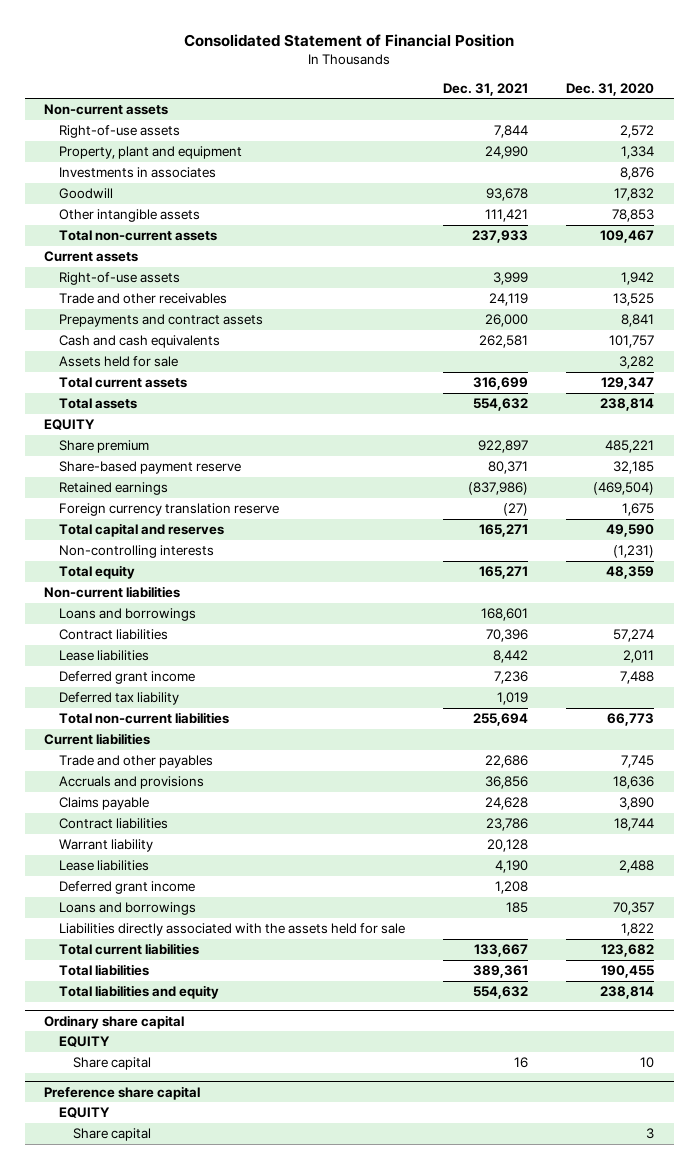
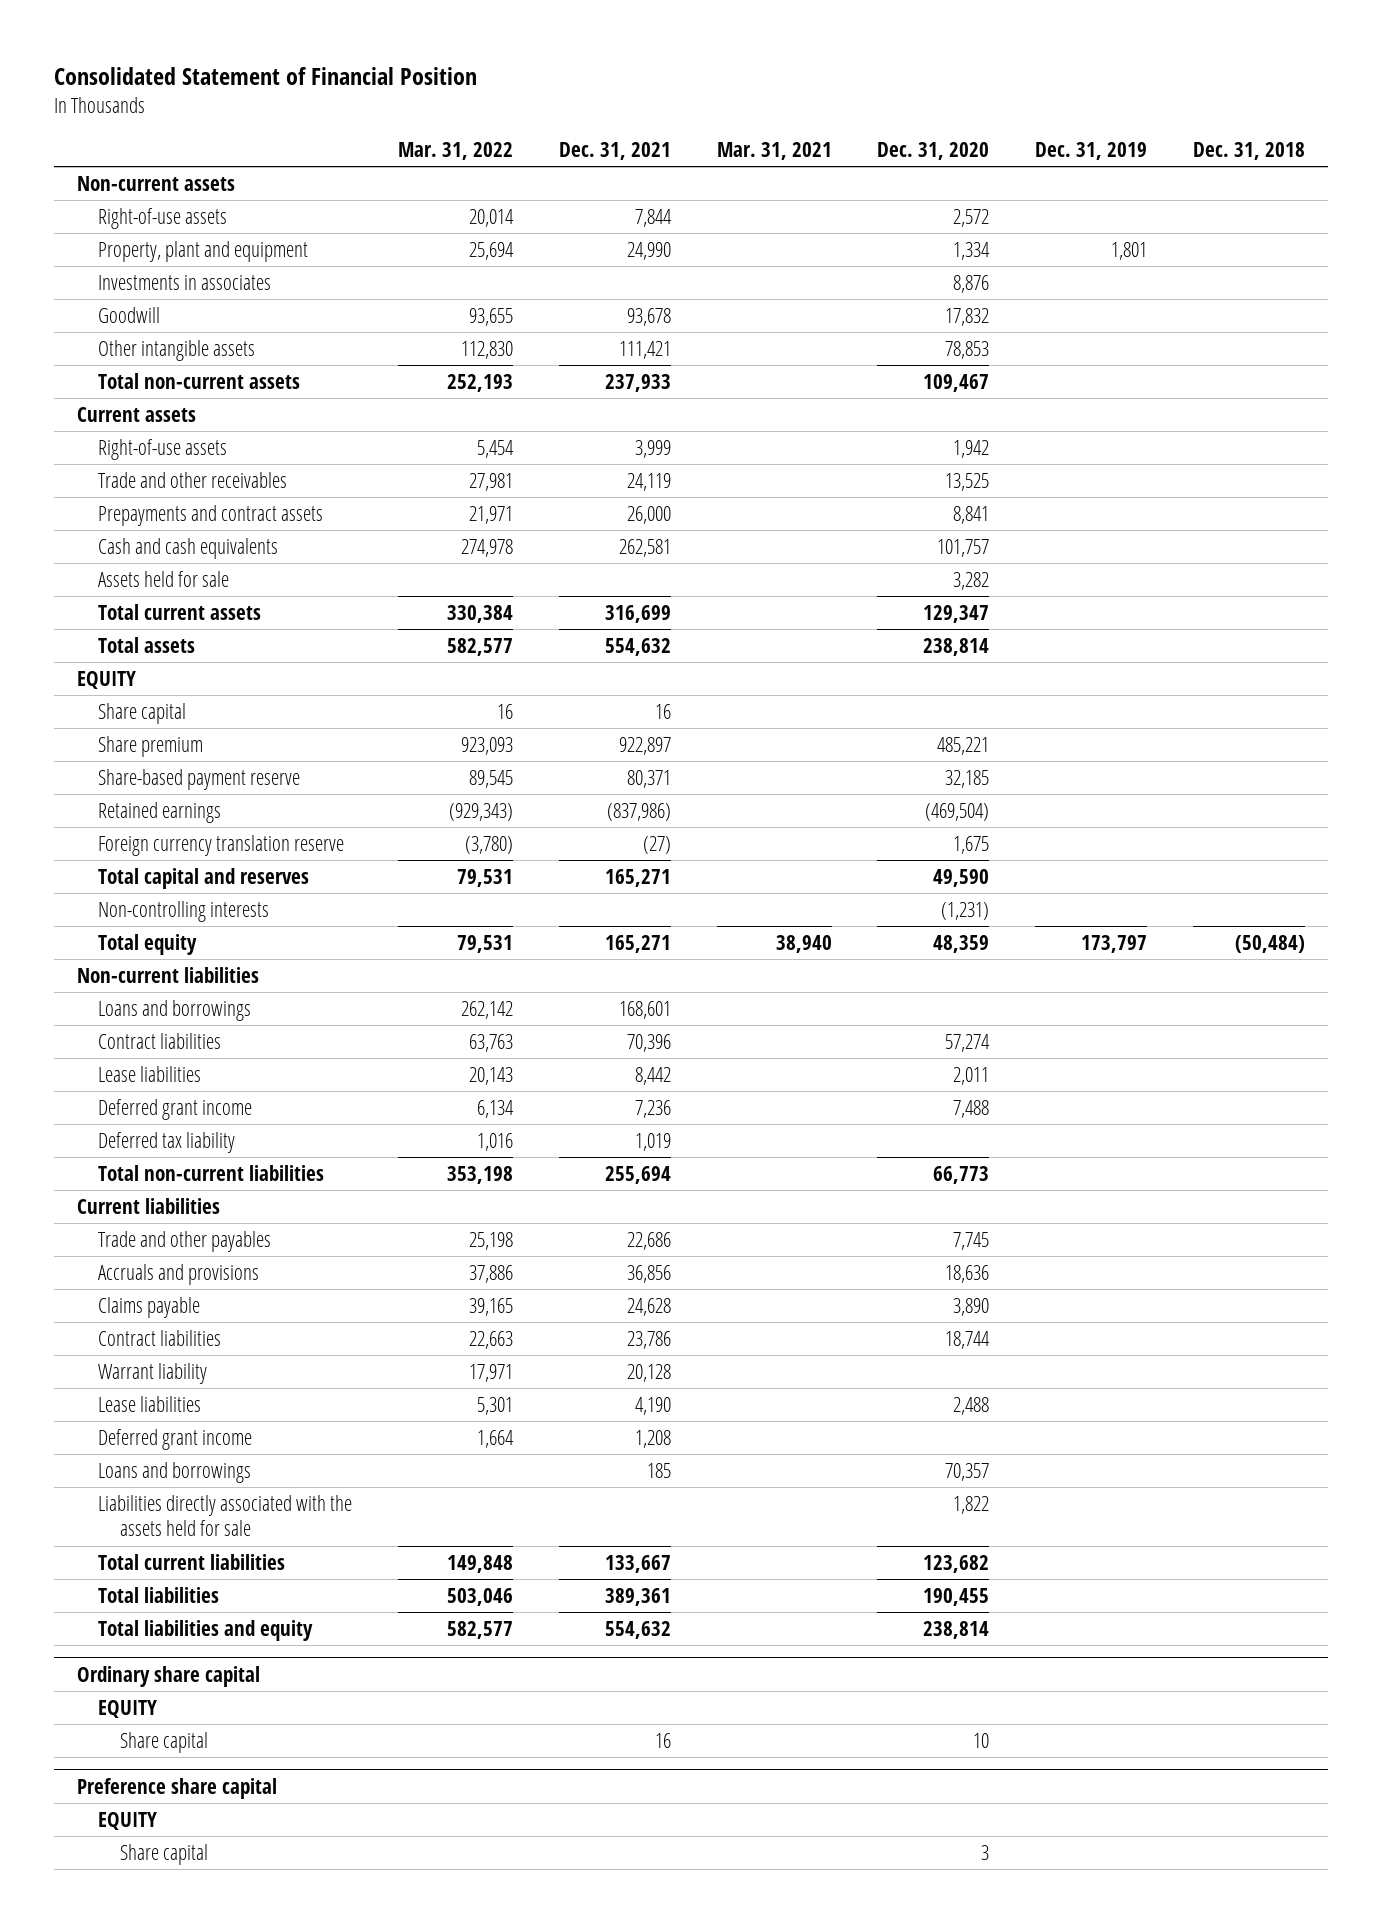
none -> [398,142,514,161] Mar. 31, 2022
none -> [716,142,832,161] Mar. 31, 2021
none -> [1035,142,1148,161] Dec. 31, 2019
none -> [1192,142,1305,161] Dec. 31, 2018
none -> [98,702,187,724] Share capital

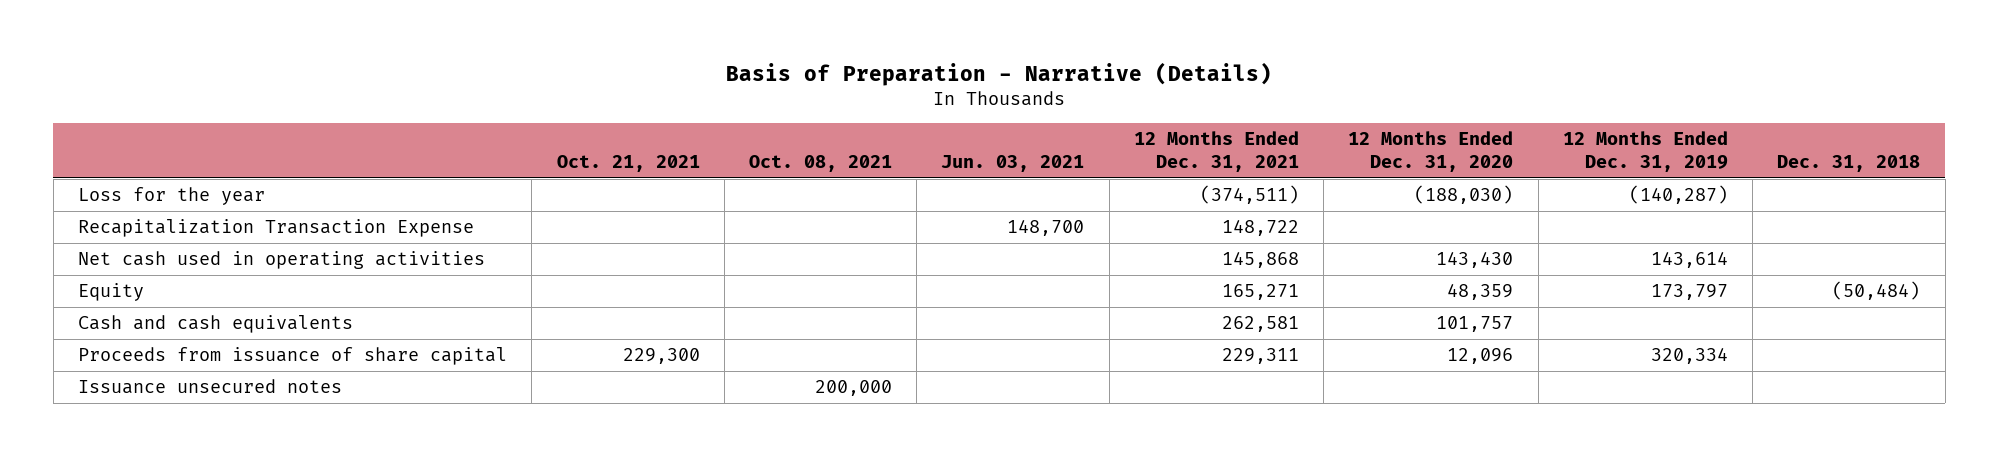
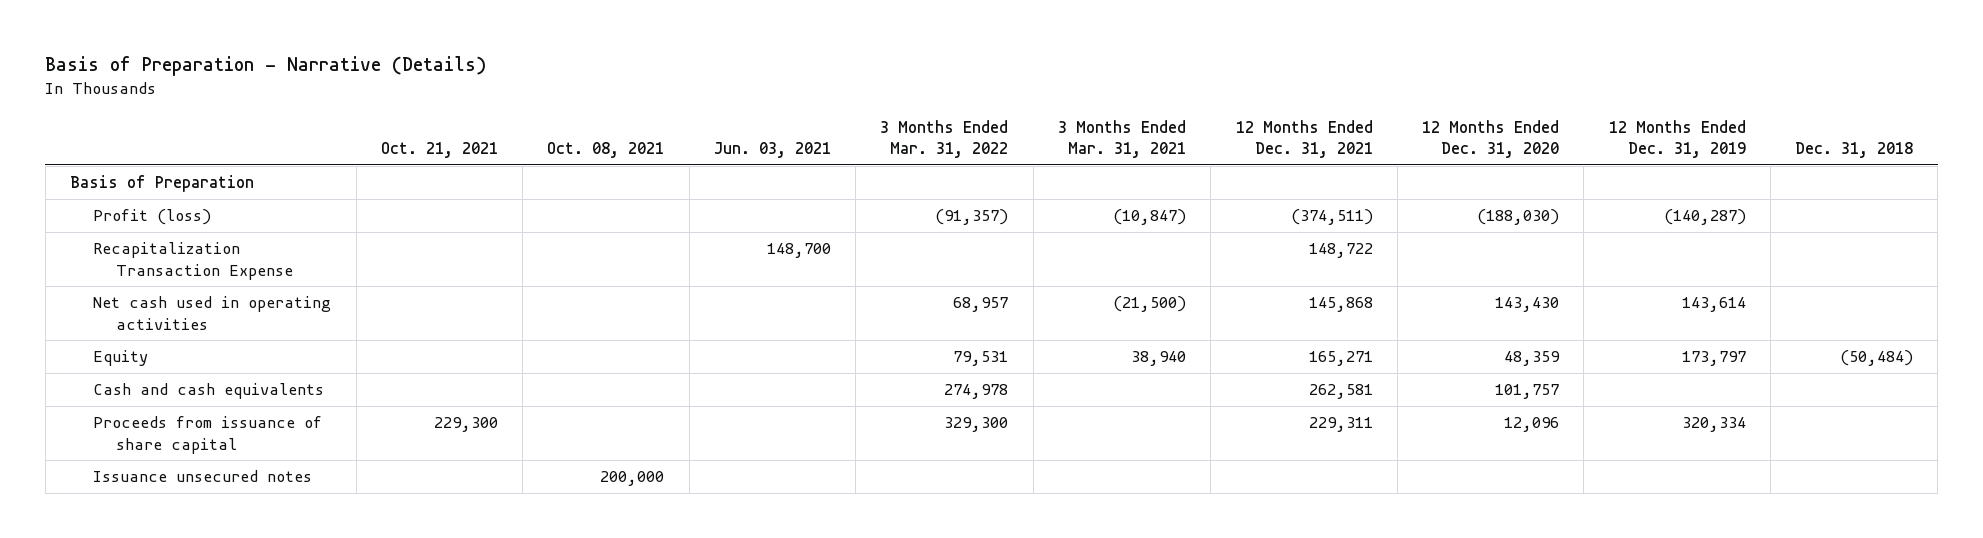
none -> [880,119,1009,159] 3 Months Ended Mar. 31, 2022
none -> [1057,119,1186,159] 3 Months Ended Mar. 31, 2021
none -> [70,175,255,193] Basis of Preparation
[78,187,266,206] Loss for the year -> [93,209,212,226] Profit (loss)

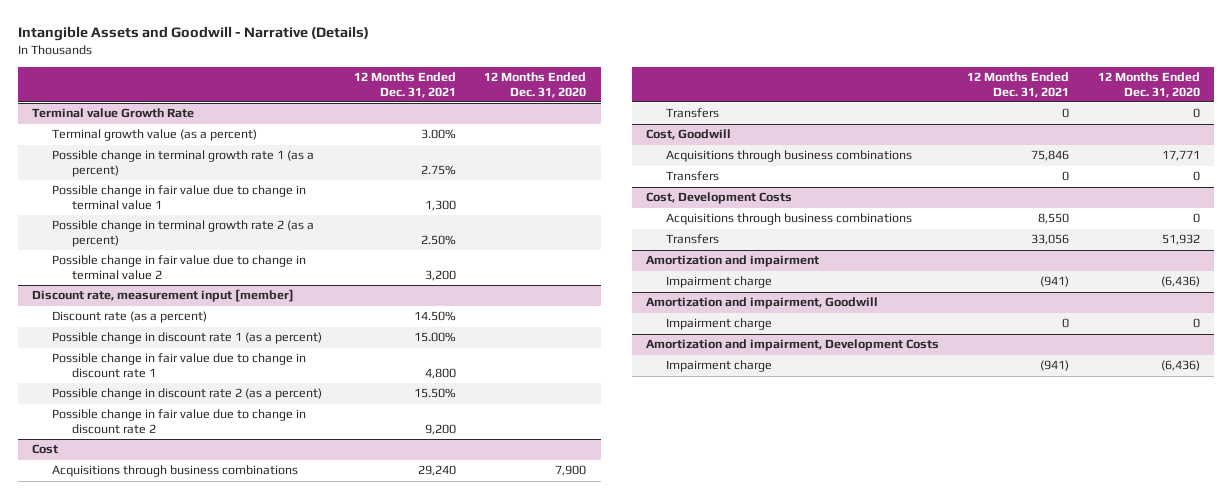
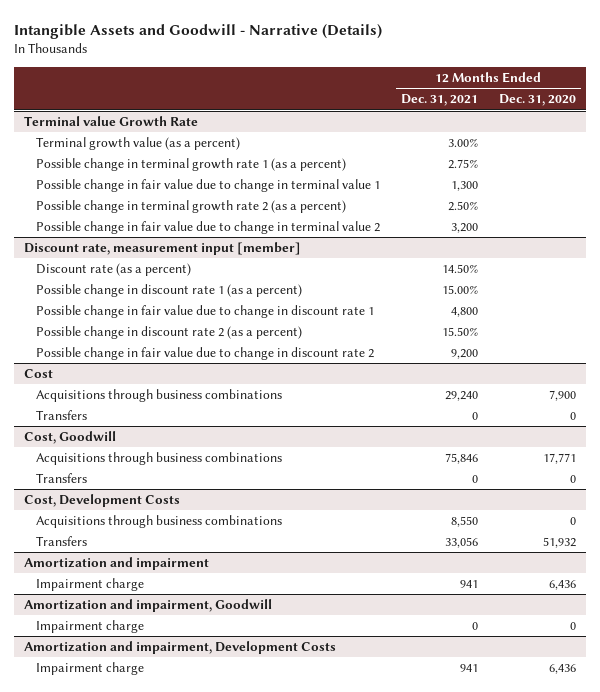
[1040,276,1070,288] (941) -> [459,580,478,589] 941
[1160,276,1200,288] (6,436) -> [548,580,576,591] 6,436
[1040,360,1070,372] (941) -> [459,664,478,673] 941
[1160,360,1200,372] (6,436) -> [548,664,576,675] 6,436

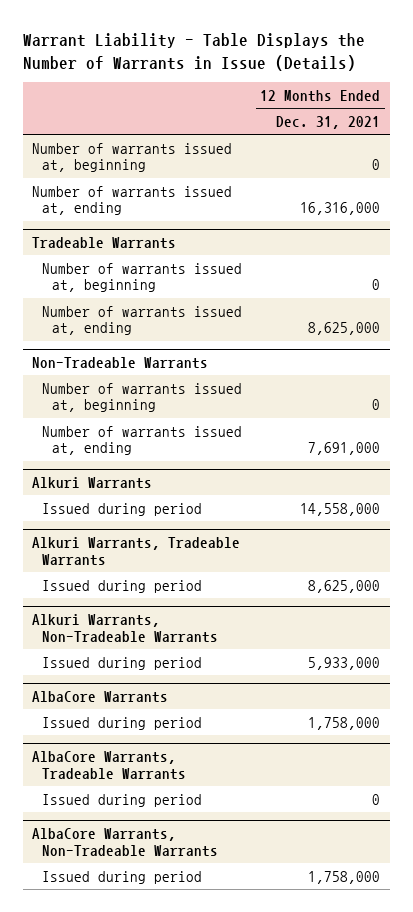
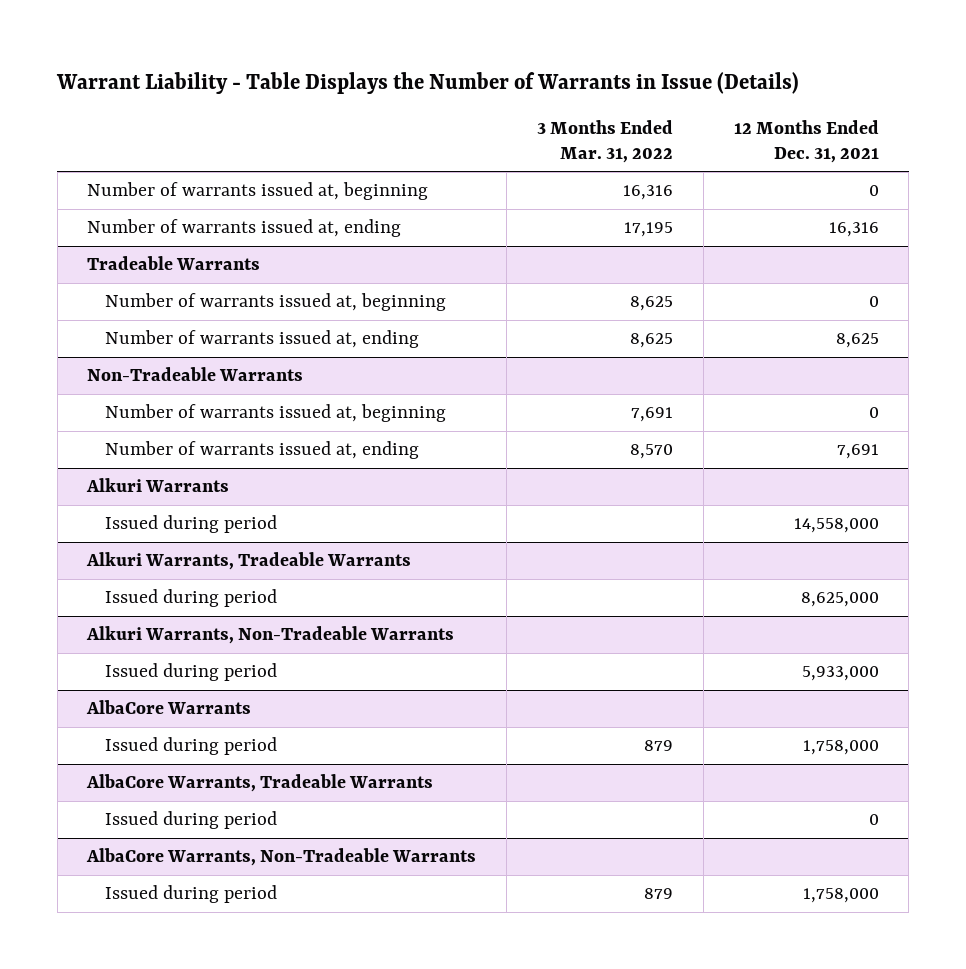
none -> [536,120,673,163] 3 Months Ended Mar. 31, 2022
[300,202,381,216] 16,316,000 -> [828,222,879,238] 16,316
[308,322,381,336] 8,625,000 -> [835,333,879,349] 8,625
[308,442,381,456] 7,691,000 -> [836,444,879,460] 7,691

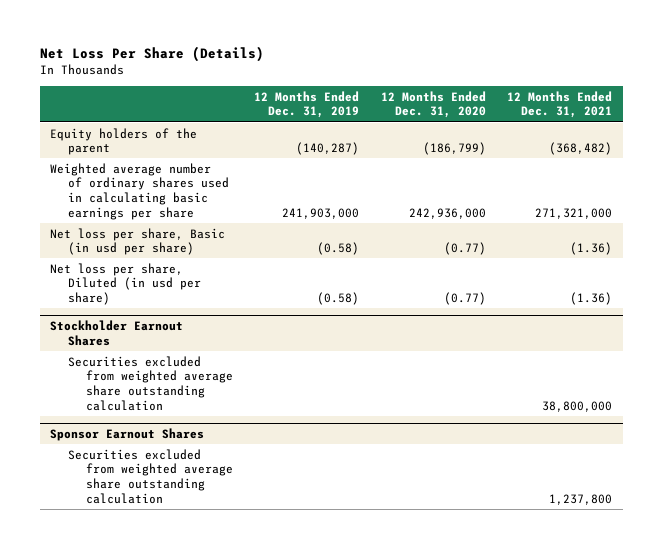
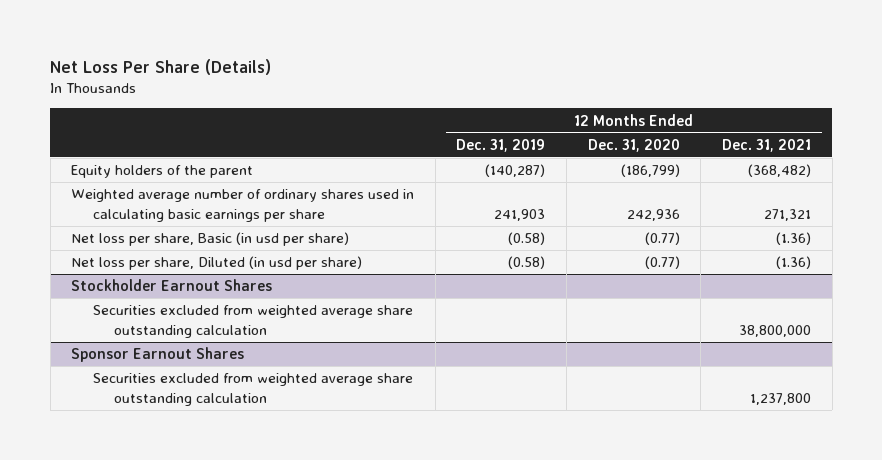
[282,207,360,219] 241,903,000 -> [494,208,546,221] 241,903
[408,207,486,219] 242,936,000 -> [626,208,680,221] 242,936
[535,207,613,219] 271,321,000 -> [764,208,812,221] 271,321

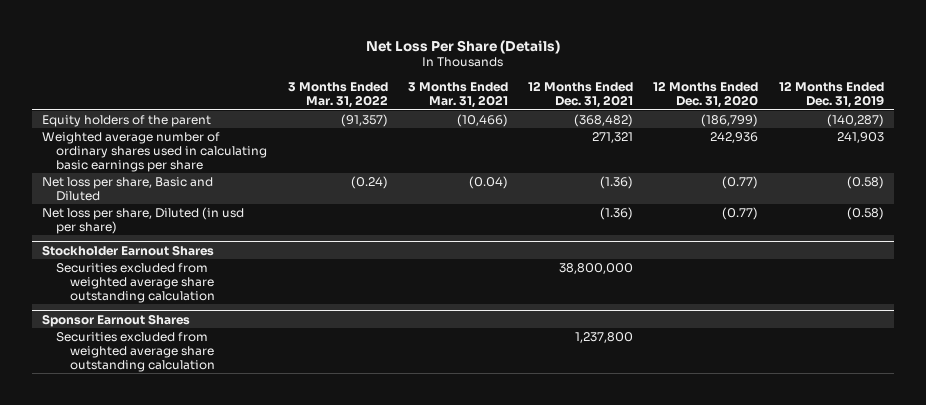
none -> [287,82,388,109] 3 Months Ended Mar. 31, 2022
none -> [407,82,508,109] 3 Months Ended Mar. 31, 2021
[71,232,350,247] Net loss per share, Basic (in usd per share) -> [42,176,214,201] Net loss per share, Basic and Diluted

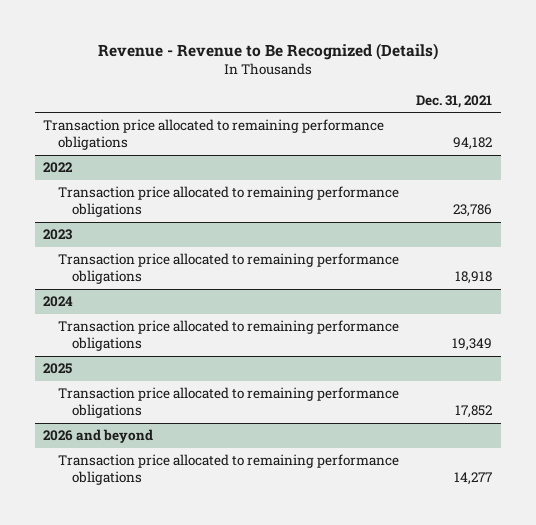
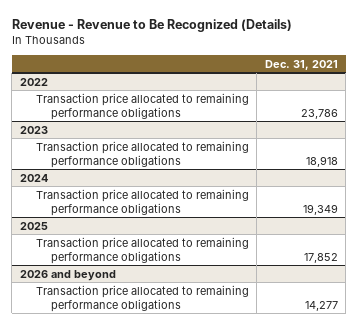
[43,119,385,151] Transaction price allocated to remaining performance obligations -> none

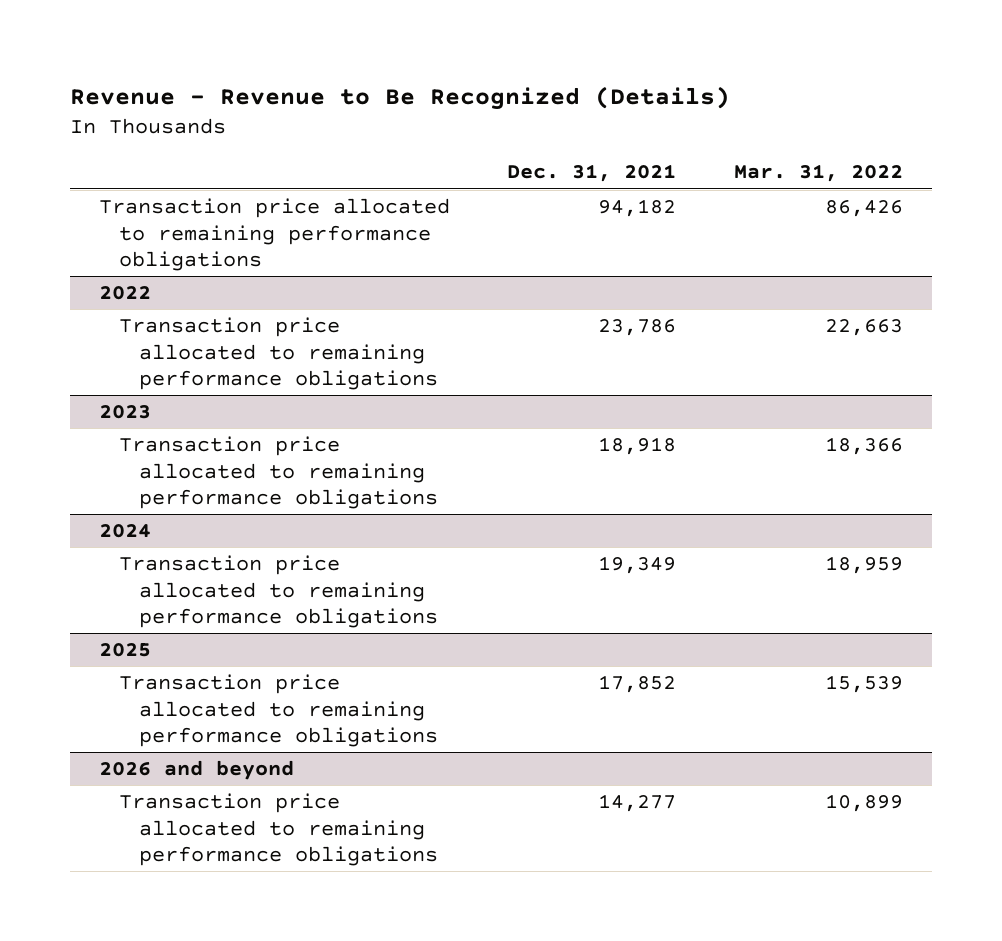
none -> [734,164,904,183] Mar. 31, 2022
none -> [98,198,450,271] Transaction price allocated to remaining performance obligations

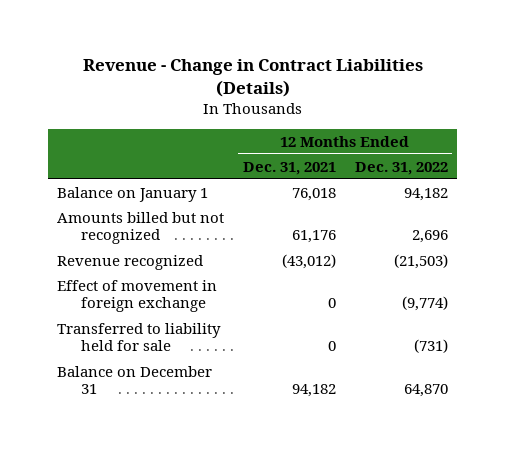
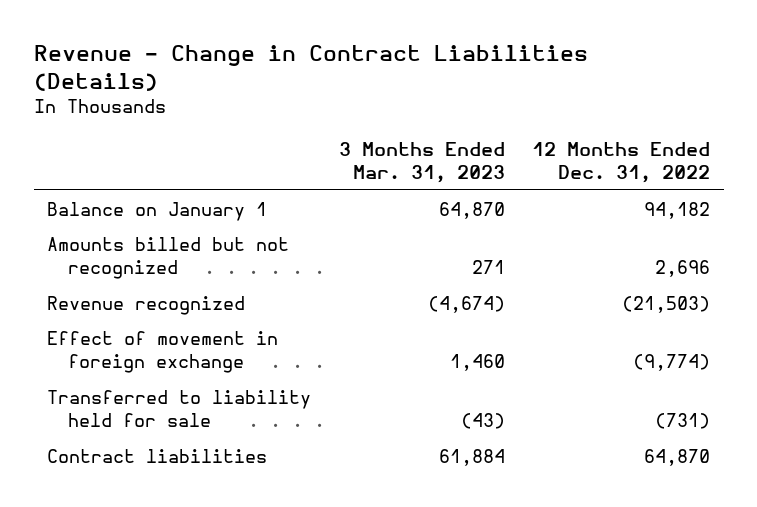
[243,161,337,175] Dec. 31, 2021 -> none
none -> [338,141,505,184] 3 Months Ended Mar. 31, 2023
[57,365,213,395] Balance on December 31 -> [47,448,268,463] Contract liabilities

